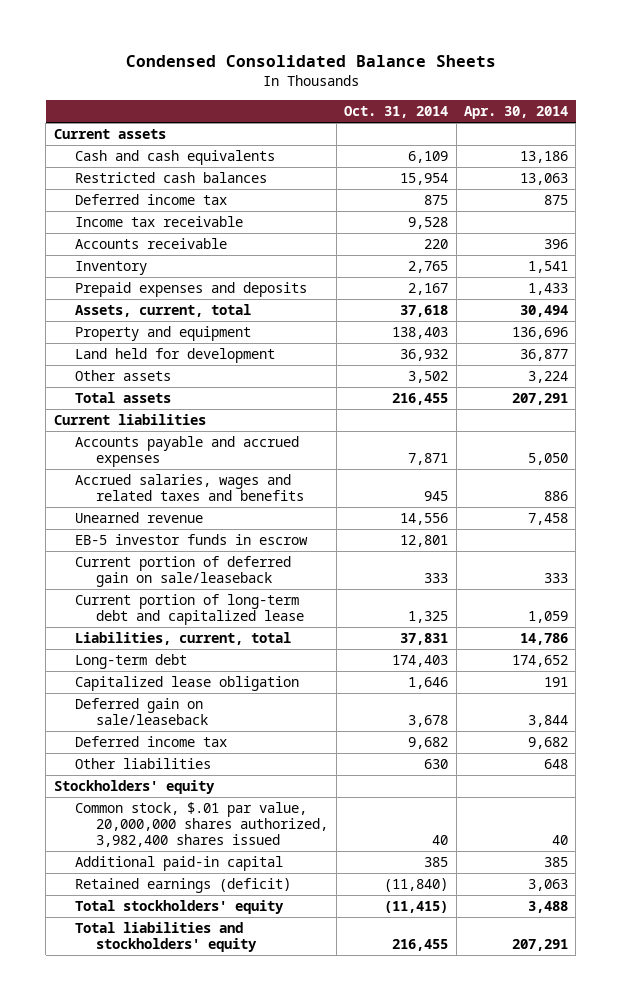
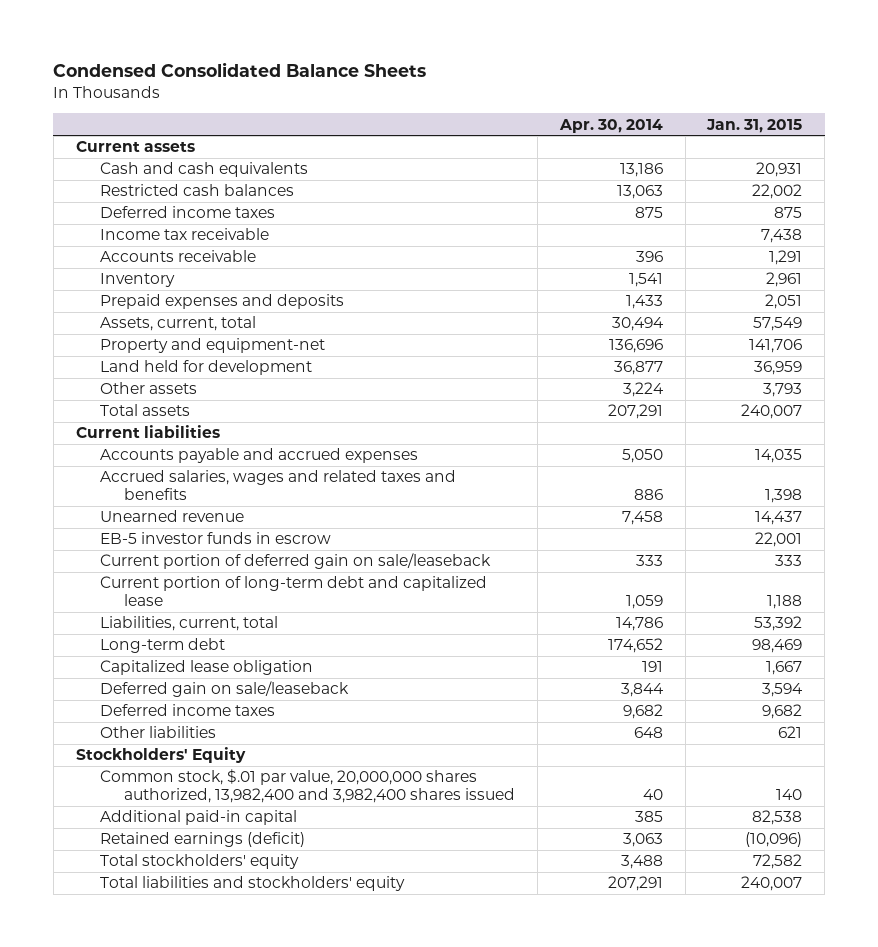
[344,106,449,119] Oct. 31, 2014 -> none
none -> [706,118,803,133] Jan. 31, 2015
[75,193,228,205] Deferred income tax -> [100,206,276,219] Deferred income taxes
[75,325,252,341] Property and equipment -> [100,338,326,354] Property and equipment-net
[75,735,228,747] Deferred income tax -> [100,704,276,717] Deferred income taxes
[53,779,215,794] Stockholders' equity -> [75,747,246,764] Stockholders' Equity
[75,801,329,848] Common stock, $.01 par value, 20,000,000 shares authorized, 3,982,400 shares issued -> [100,769,516,804] Common stock, $.01 par value, 20,000,000 shares authorized, 13,982,400 and 3,982,400 shares issued

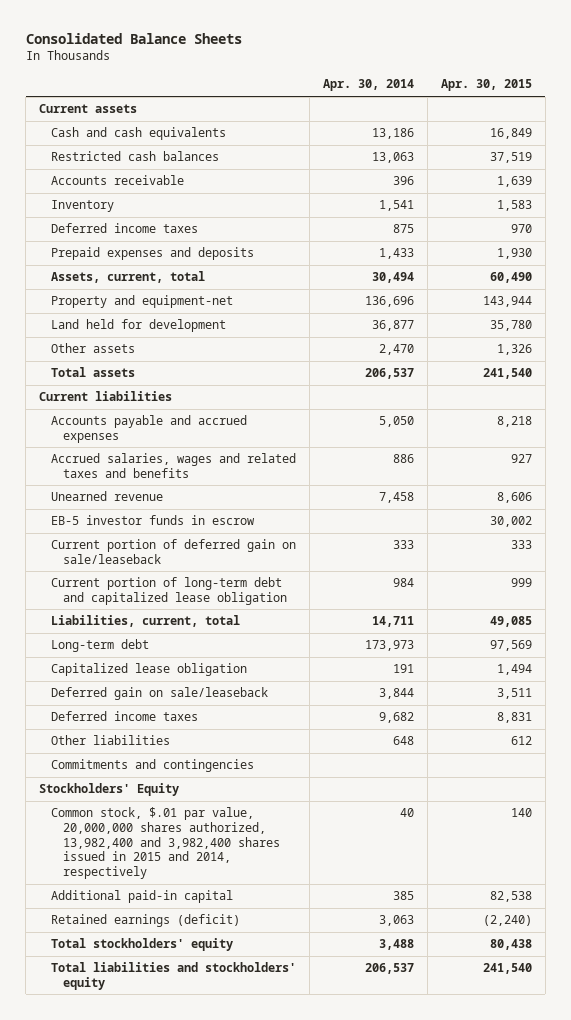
[53,62,427,78] Condensed Consolidated Balance Sheets -> [25,33,242,45] Consolidated Balance Sheets
[706,118,803,133] Jan. 31, 2015 -> none
none -> [440,79,532,92] Apr. 30, 2015
[100,228,270,241] Income tax receivable -> none
[100,206,276,219] Deferred income taxes -> [50,223,198,234] Deferred income taxes
[622,382,664,398] 3,224 -> [378,344,414,356] 2,470
[607,404,663,420] 207,291 -> [364,368,414,380] 206,537
[100,576,488,607] Current portion of long-term debt and capitalized lease -> [50,577,287,605] Current portion of long-term debt and capitalized lease obligation
[625,595,663,610] 1,059 -> [392,578,414,588] 984
[615,617,663,632] 14,786 -> [371,616,414,628] 14,711
[607,638,663,654] 174,652 -> [364,640,414,652] 173,973
none -> [50,759,254,773] Commitments and contingencies
[100,769,516,804] Common stock, $.01 par value, 20,000,000 shares authorized, 13,982,400 and 3,982,400 shares issued -> [50,807,280,880] Common stock, $.01 par value, 20,000,000 shares authorized, 13,982,400 and 3,982,400 shares issued in 2015 and 2014, respectively
[607,876,663,892] 207,291 -> [364,963,414,975] 206,537

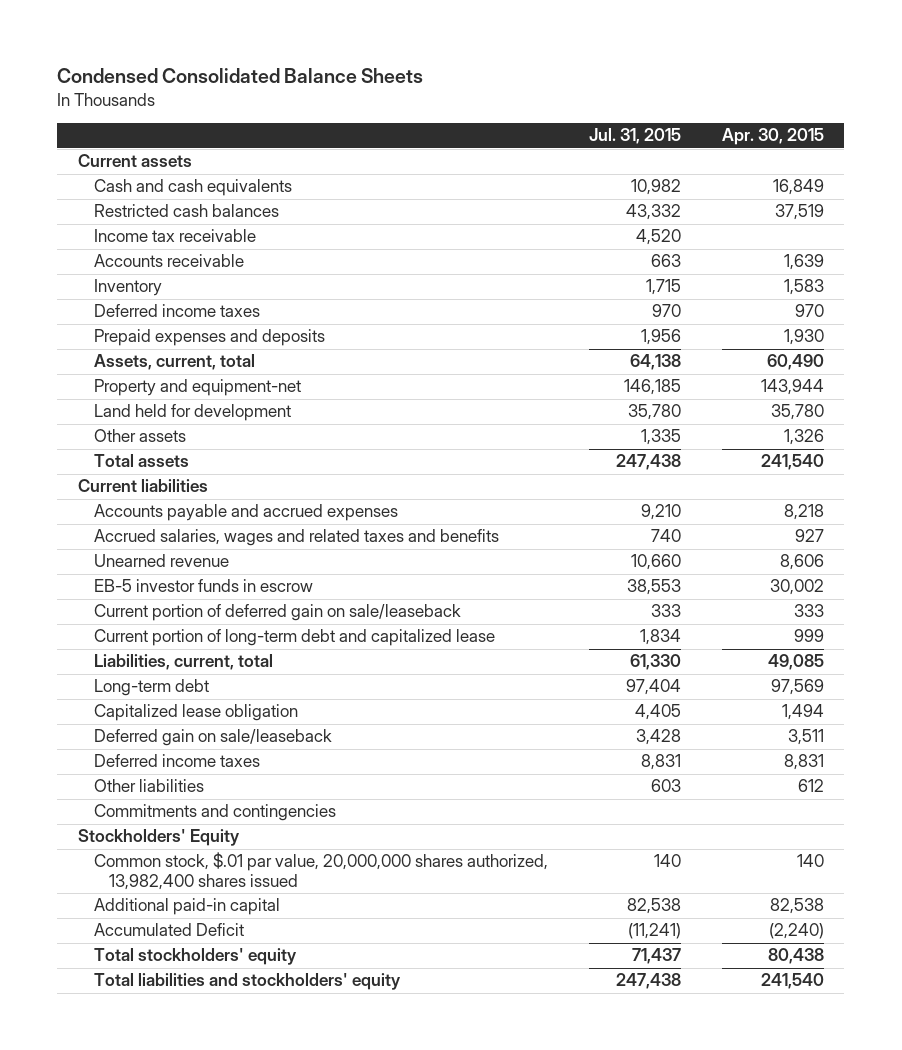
[25,33,242,45] Consolidated Balance Sheets -> [57,68,424,84] Condensed Consolidated Balance Sheets
[322,79,414,92] Apr. 30, 2014 -> none
none -> [588,128,681,145] Jul. 31, 2015
none -> [93,229,256,243] Income tax receivable
[50,577,287,605] Current portion of long-term debt and capitalized lease obligation -> [93,629,495,647] Current portion of long-term debt and capitalized lease
[50,807,280,880] Common stock, $.01 par value, 20,000,000 shares authorized, 13,982,400 and 3,982,400 shares issued in 2015 and 2014, respectively -> [93,852,548,891] Common stock, $.01 par value, 20,000,000 shares authorized, 13,982,400 shares issued
[50,914,240,928] Retained earnings (deficit) -> [93,923,244,937] Accumulated Deficit

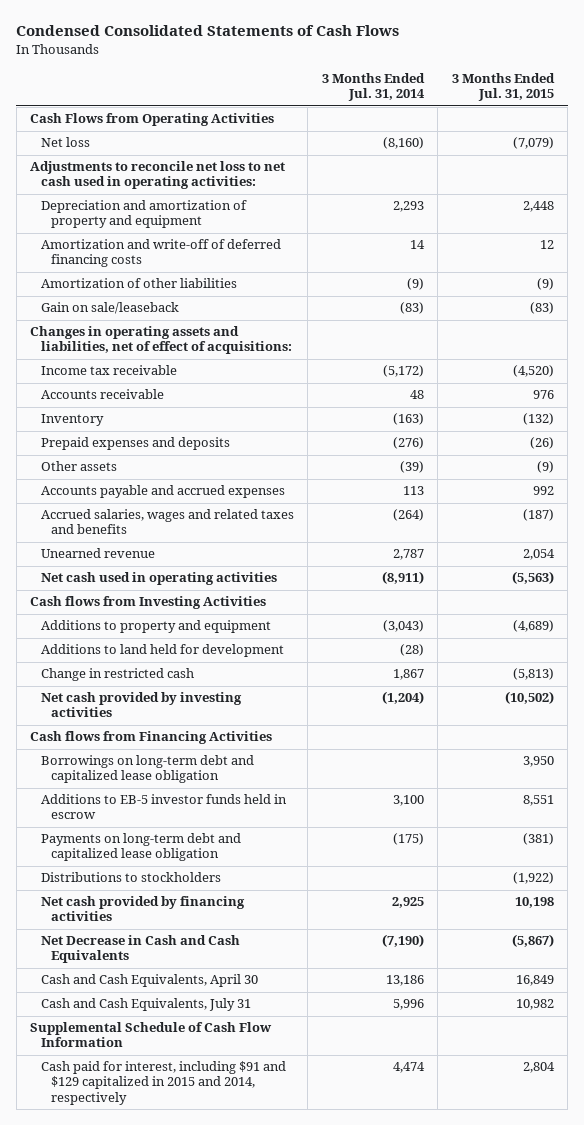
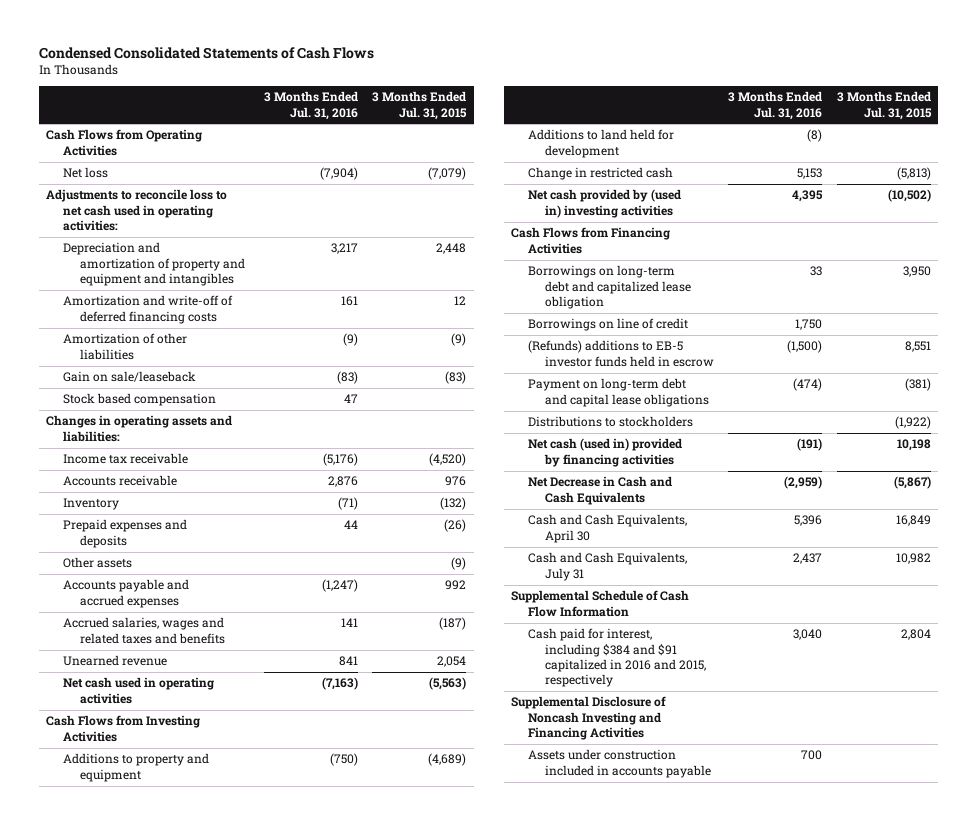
[321,73,425,102] 3 Months Ended Jul. 31, 2014 -> none
none -> [263,91,358,120] 3 Months Ended Jul. 31, 2016
[30,161,286,190] Adjustments to reconcile net loss to net cash used in operating activities: -> [46,189,228,232] Adjustments to reconcile loss to net cash used in operating activities:
[40,200,247,229] Depreciation and amortization of property and equipment -> [63,242,245,287] Depreciation and amortization of property and equipment and intangibles
none -> [63,393,217,407] Stock based compensation
[30,326,292,355] Changes in operating assets and liabilities, net of effect of acquisitions: -> [46,415,233,442] Changes in operating assets and liabilities:
[30,596,267,610] Cash flows from Investing Activities -> [46,715,201,742] Cash Flows from Investing Activities
[40,692,242,718] Net cash provided by investing activities -> [527,189,681,218] Net cash provided by (used in) investing activities
[30,731,273,745] Cash flows from Financing Activities -> [510,227,670,254] Cash Flows from Financing Activities
none -> [527,318,688,332] Borrowings on line of credit
[40,794,287,820] Additions to EB-5 investor funds held in escrow -> [527,340,714,367] (Refunds) additions to EB-5 investor funds held in escrow
[40,833,241,862] Payments on long-term debt and capitalized lease obligation -> [527,378,709,407] Payment on long-term debt and capital lease obligations
[40,896,245,922] Net cash provided by financing activities -> [527,438,682,467] Net cash (used in) provided by financing activities
[40,1061,286,1105] Cash paid for interest, including $91 and $129 capitalized in 2015 and 2014, respectively -> [527,628,706,688] Cash paid for interest, including $384 and $91 capitalized in 2016 and 2015, respectively
none -> [510,696,666,741] Supplemental Disclosure of Noncash Investing and Financing Activities
none -> [527,749,711,778] Assets under construction included in accounts payable

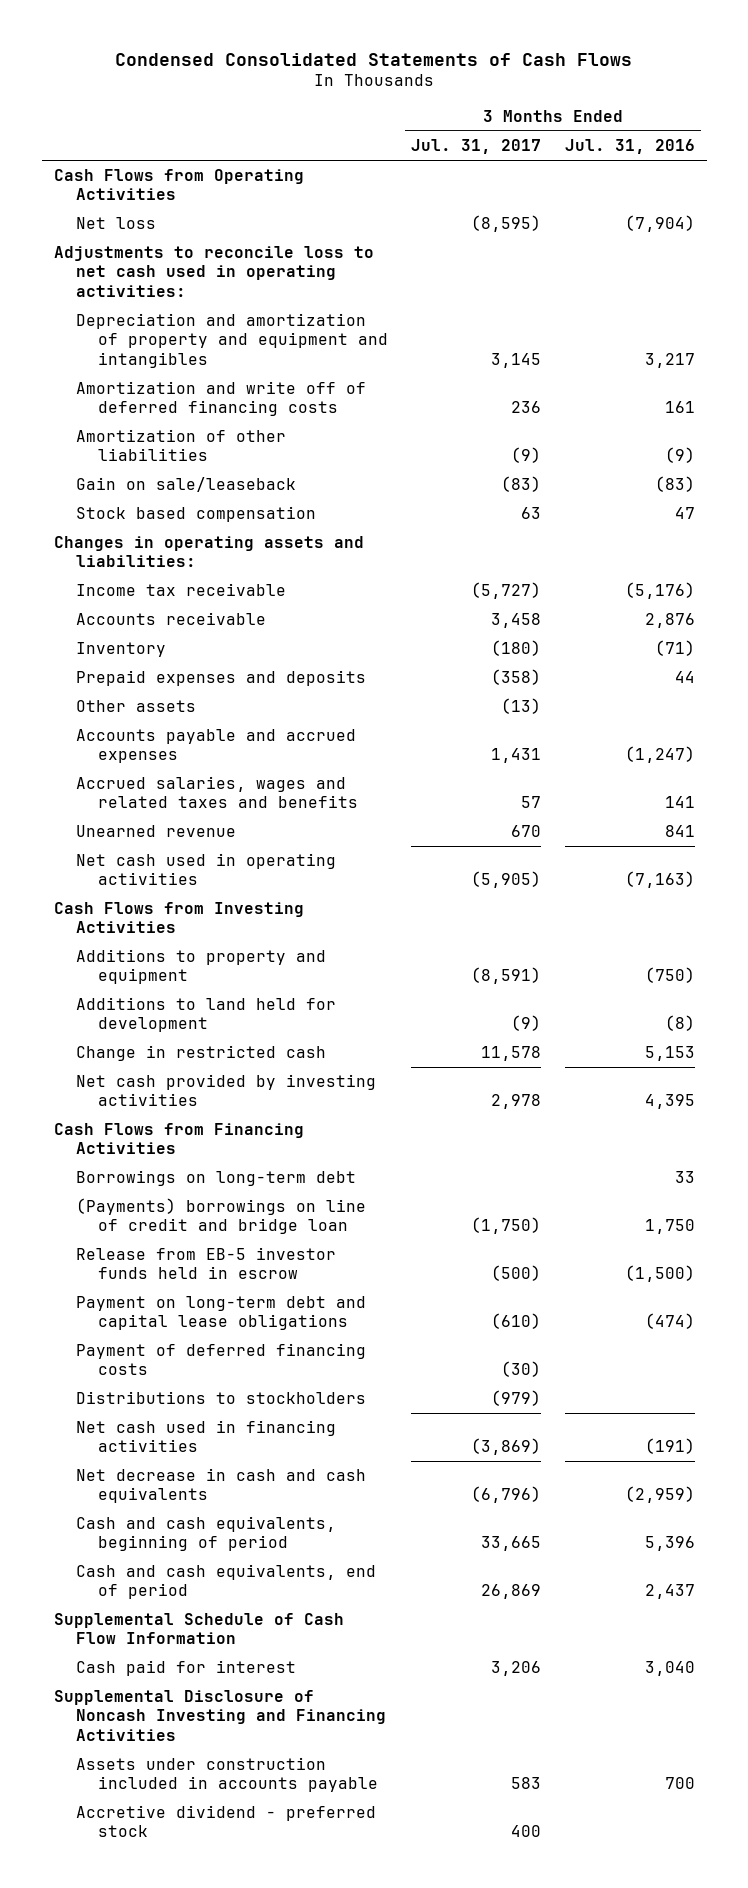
[372,91,468,120] 3 Months Ended Jul. 31, 2015 -> none
none -> [411,139,542,155] Jul. 31, 2017
[63,295,234,324] Amortization and write-off of deferred financing costs -> [75,381,366,417] Amortization and write off of deferred financing costs
[527,189,681,218] Net cash provided by (used in) investing activities -> [75,1074,376,1107] Net cash provided by investing activities
[527,265,691,310] Borrowings on long-term debt and capitalized lease obligation -> [75,1170,356,1187] Borrowings on long-term debt
[527,318,688,332] Borrowings on line of credit -> [75,1198,366,1235] (Payments) borrowings on line of credit and bridge loan
[527,340,714,367] (Refunds) additions to EB-5 investor funds held in escrow -> [75,1247,336,1280] Release from EB-5 investor funds held in escrow
none -> [75,1343,366,1376] Payment of deferred financing costs
[527,438,682,467] Net cash (used in) provided by financing activities -> [75,1420,336,1453] Net cash used in financing activities
[527,476,672,505] Net Decrease in Cash and Cash Equivalents -> [75,1468,366,1504] Net decrease in cash and cash equivalents
[527,514,687,543] Cash and Cash Equivalents, April 30 -> [75,1516,336,1552] Cash and cash equivalents, beginning of period
[527,552,687,581] Cash and Cash Equivalents, July 31 -> [75,1564,376,1600] Cash and cash equivalents, end of period
[527,628,706,688] Cash paid for interest, including $384 and $91 capitalized in 2016 and 2015, respectively -> [75,1660,296,1677] Cash paid for interest
none -> [75,1805,376,1838] Accretive dividend - preferred stock

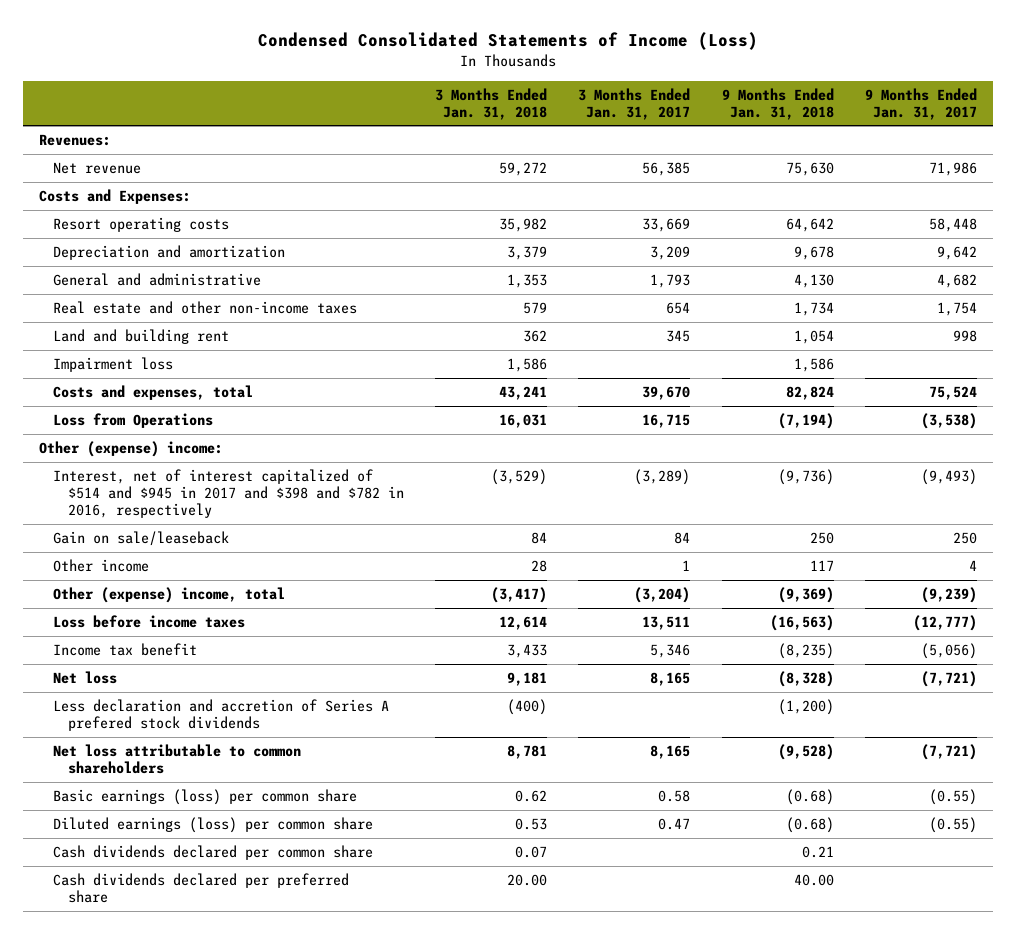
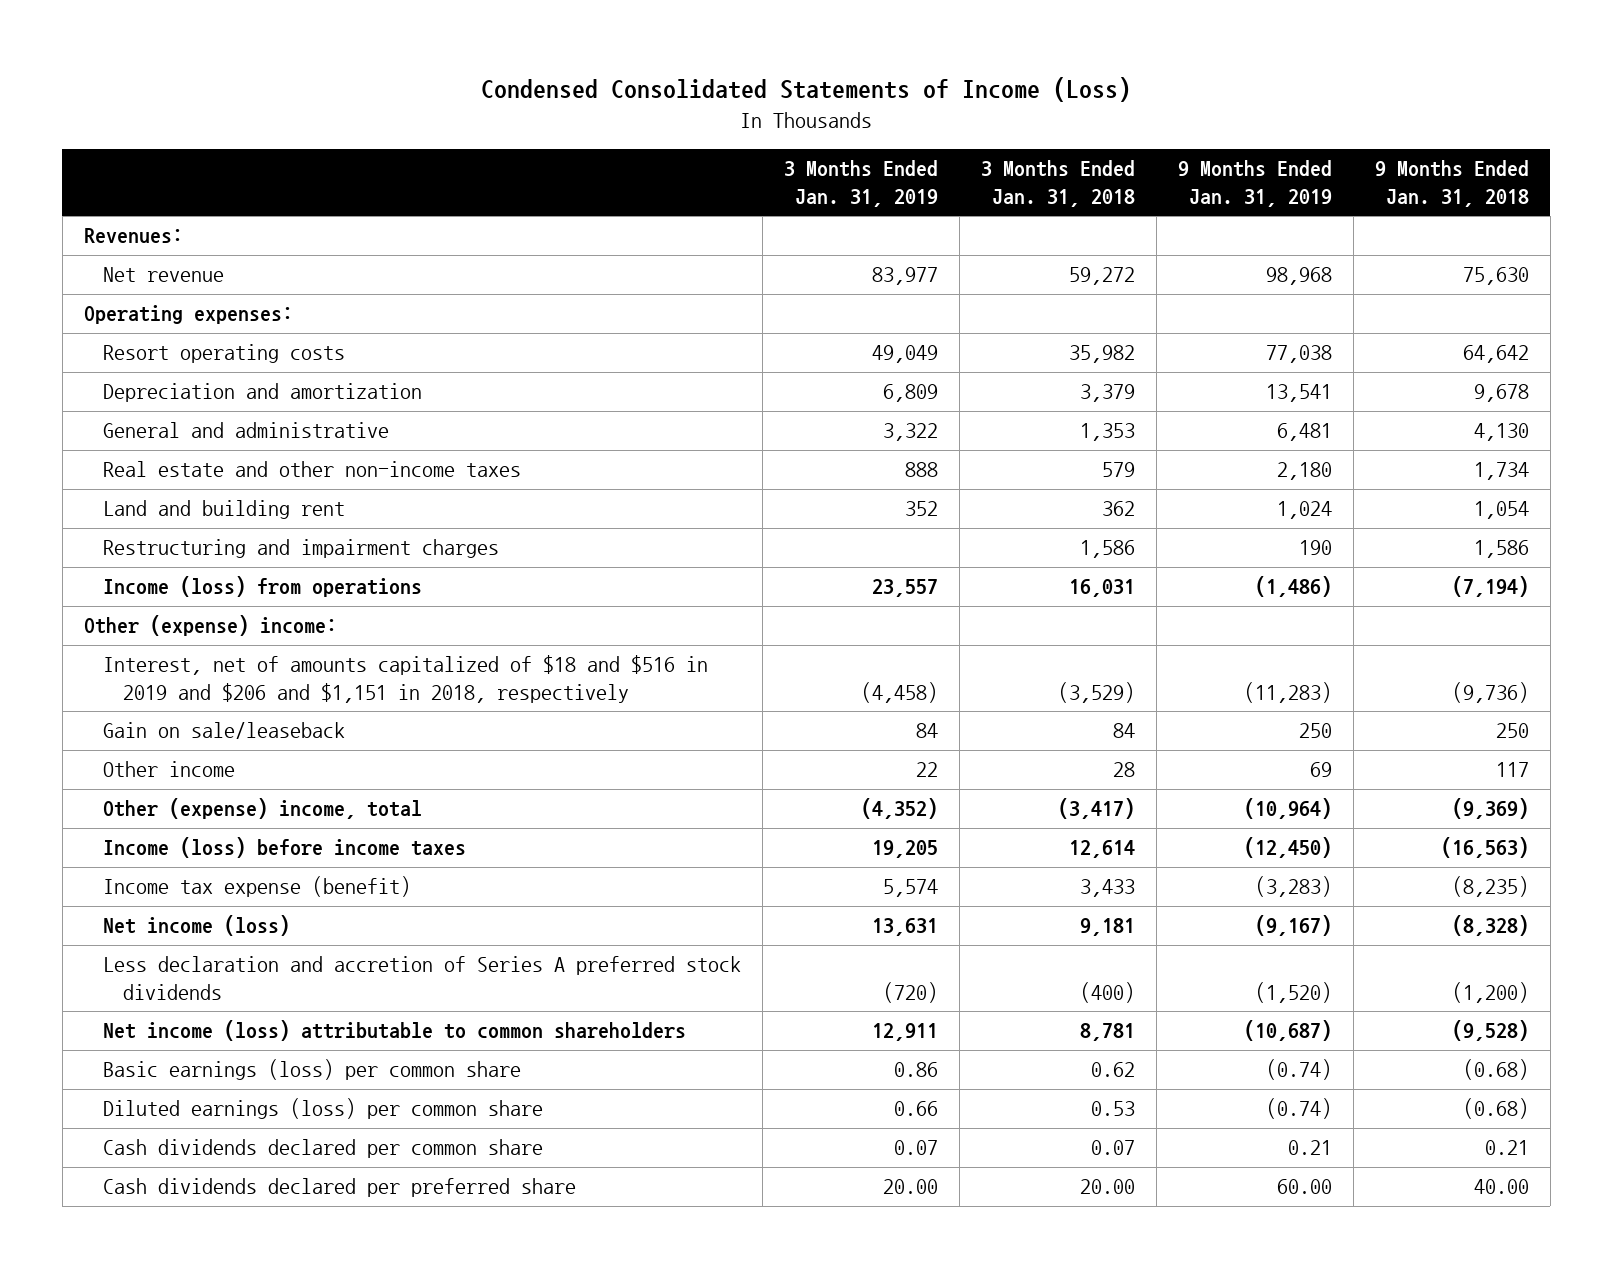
[578,87,691,120] 3 Months Ended Jan. 31, 2017 -> none
[865,87,978,120] 9 Months Ended Jan. 31, 2017 -> none
none -> [784,160,939,207] 3 Months Ended Jan. 31, 2019
none -> [1177,160,1332,207] 9 Months Ended Jan. 31, 2019
[39,189,192,205] Costs and Expenses: -> [83,305,293,325] Operating expenses:
[53,385,254,401] Costs and expenses, total -> none
[53,357,174,373] Impairment loss -> [103,539,500,559] Restructuring and impairment charges
[53,413,214,429] Loss from Operations -> [103,576,423,598] Income (loss) from operations
[53,469,404,518] Interest, net of interest capitalized of $514 and $945 in 2017 and $398 and $782 in 2016, respectively -> [103,655,709,704] Interest, net of amounts capitalized of $18 and $516 in 2019 and $206 and $1,151 in 2018, respectively
[53,615,246,629] Loss before income taxes -> [103,837,467,859] Income (loss) before income taxes
[53,643,198,657] Income tax benefit -> [103,876,412,898] Income tax expense (benefit)
[53,671,118,685] Net loss -> [103,915,291,937] Net income (loss)
[53,699,390,731] Less declaration and accretion of Series A prefered stock dividends -> [103,956,742,1001] Less declaration and accretion of Series A preferred stock dividends
[53,744,302,774] Net loss attributable to common shareholders -> [103,1020,687,1042] Net income (loss) attributable to common shareholders

